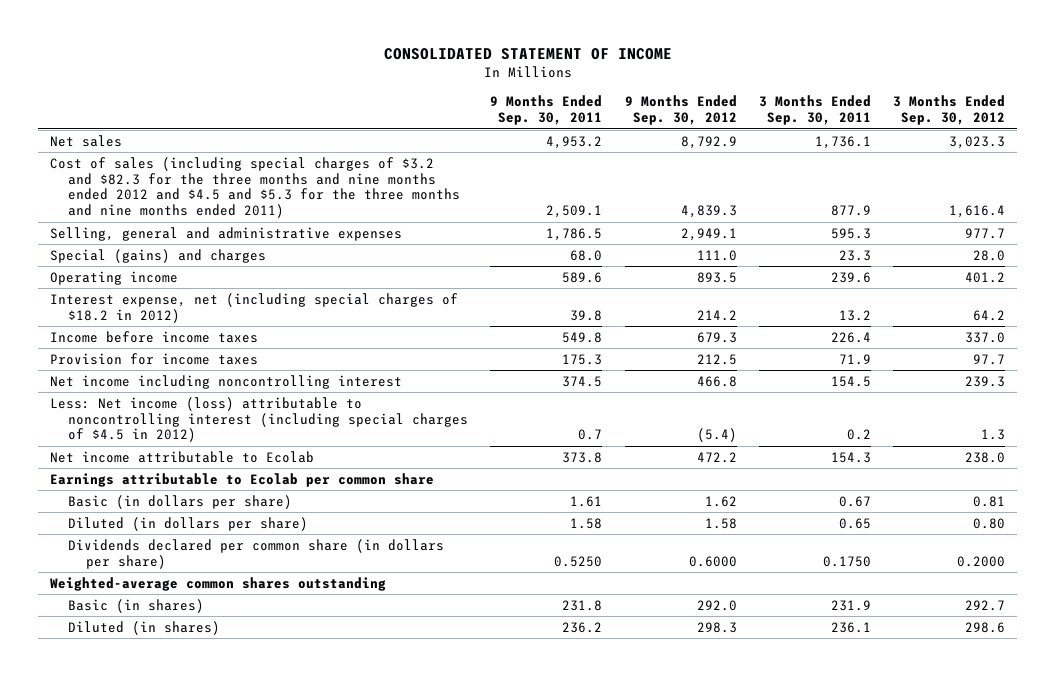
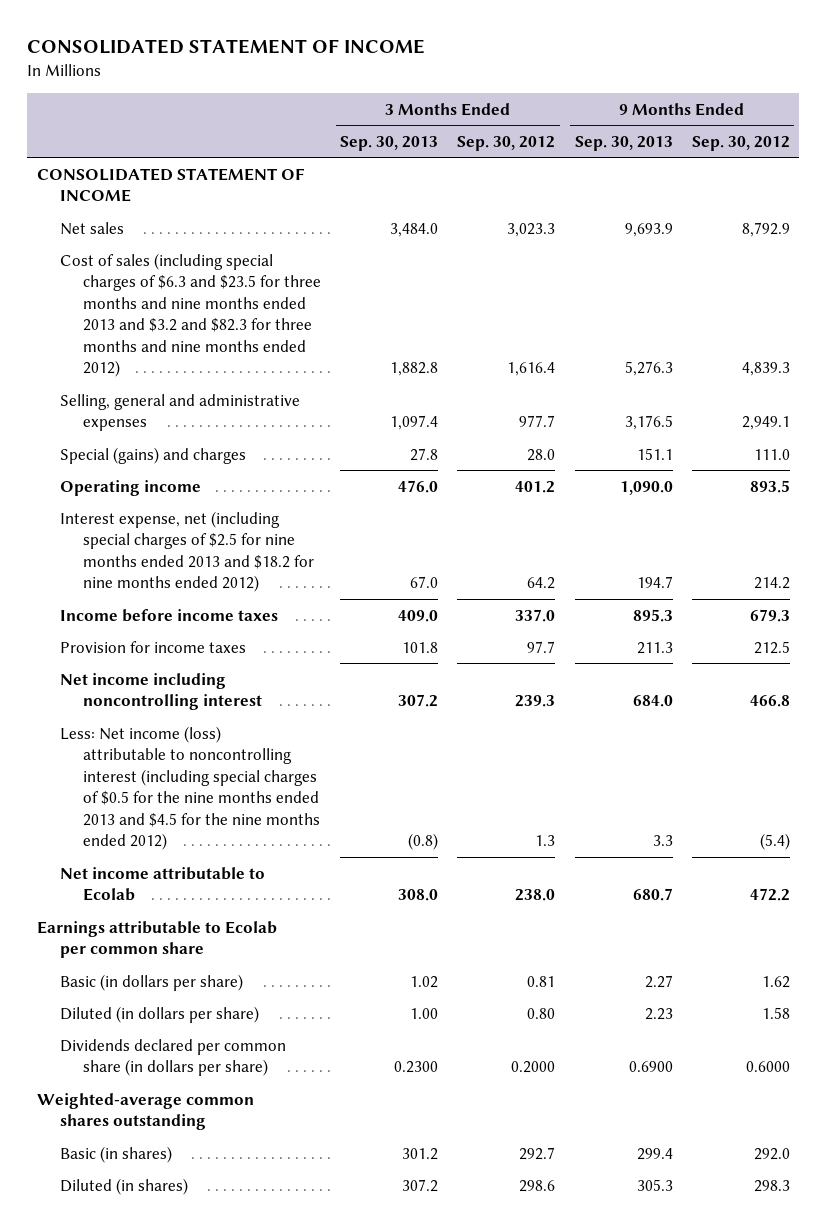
[490,95,603,126] 9 Months Ended Sep. 30, 2011 -> none
[759,95,872,126] 3 Months Ended Sep. 30, 2011 -> none
none -> [340,135,439,151] Sep. 30, 2013
none -> [574,135,673,151] Sep. 30, 2013
none -> [36,167,305,203] CONSOLIDATED STATEMENT OF INCOME
[49,156,460,219] Cost of sales (including special charges of $3.2 and $82.3 for the three months and nine months ended 2012 and $4.5 and $5.3 for the three months and nine months ended 2011) -> [60,252,322,378] Cost of sales (including special charges of $6.3 and $23.5 for three months and nine months ended 2013 and $3.2 and $82.3 for three months and nine months ended 2012)
[49,292,458,323] Interest expense, net (including special charges of $18.2 in 2012) -> [60,510,315,593] Interest expense, net (including special charges of $2.5 for nine months ended 2013 and $18.2 for nine months ended 2012)
[49,396,468,443] Less: Net income (loss) attributable to noncontrolling interest (including special charges of $4.5 in 2012) -> [60,725,321,851] Less: Net income (loss) attributable to noncontrolling interest (including special charges of $0.5 for the nine months ended 2013 and $4.5 for the nine months ended 2012)

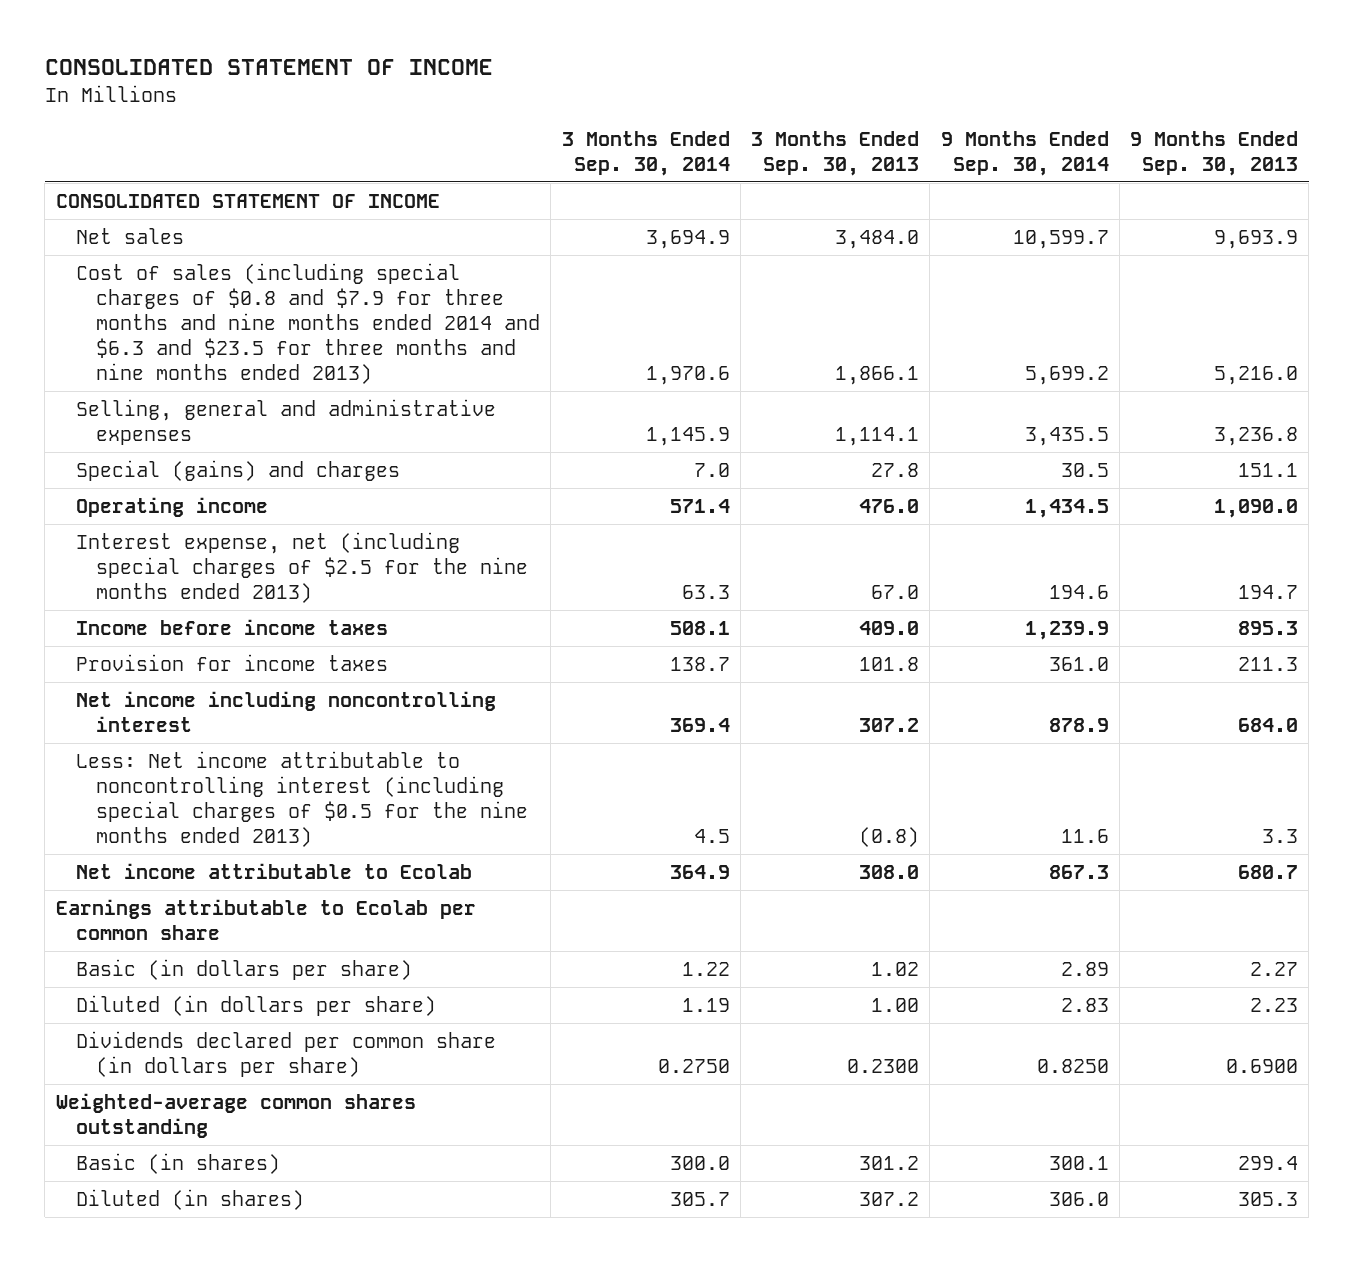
[457,135,556,151] Sep. 30, 2012 -> none
[691,135,790,151] Sep. 30, 2012 -> none
none -> [561,130,730,176] 3 Months Ended Sep. 30, 2014
none -> [940,130,1109,176] 9 Months Ended Sep. 30, 2014
[60,252,322,378] Cost of sales (including special charges of $6.3 and $23.5 for three months and nine months ended 2013 and $3.2 and $82.3 for three months and nine months ended 2012) -> [75,262,541,384] Cost of sales (including special charges of $0.8 and $7.9 for three months and nine months ended 2014 and $6.3 and $23.5 for three months and nine months ended 2013)
[390,362,439,377] 1,882.8 -> [835,365,920,385] 1,866.1
[624,361,673,377] 5,276.3 -> [1214,365,1299,385] 5,216.0
[390,415,439,431] 1,097.4 -> [835,426,920,446] 1,114.1
[624,415,673,431] 3,176.5 -> [1214,426,1299,446] 3,236.8
[60,510,315,593] Interest expense, net (including special charges of $2.5 for nine months ended 2013 and $18.2 for nine months ended 2012) -> [75,531,529,603] Interest expense, net (including special charges of $2.5 for the nine months ended 2013)
[60,725,321,851] Less: Net income (loss) attributable to noncontrolling interest (including special charges of $0.5 for the nine months ended 2013 and $4.5 for the nine months ended 2012) -> [75,750,529,847] Less: Net income attributable to noncontrolling interest (including special charges of $0.5 for the nine months ended 2013)

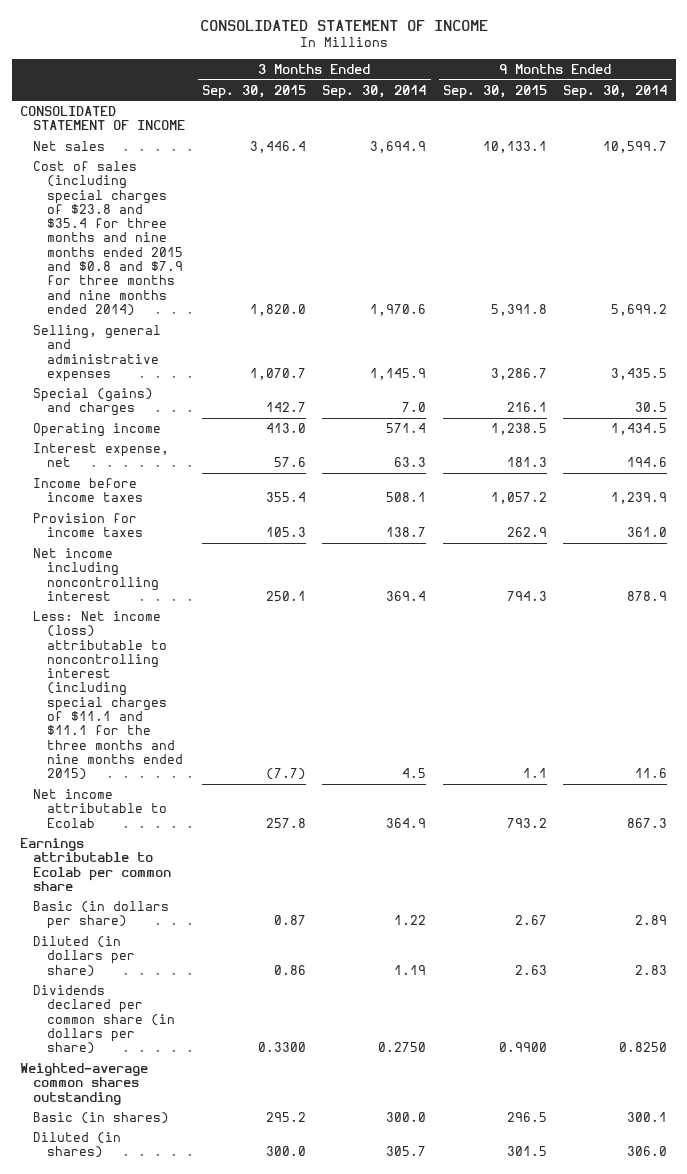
[751,130,920,176] 3 Months Ended Sep. 30, 2013 -> none
[1130,130,1299,176] 9 Months Ended Sep. 30, 2013 -> none
none -> [201,84,306,99] Sep. 30, 2015
none -> [442,84,547,99] Sep. 30, 2015
[75,262,541,384] Cost of sales (including special charges of $0.8 and $7.9 for three months and nine months ended 2014 and $6.3 and $23.5 for three months and nine months ended 2013) -> [33,160,184,317] Cost of sales (including special charges of $23.8 and $35.4 for three months and nine months ended 2015 and $0.8 and $7.9 for three months and nine months ended 2014)
[75,531,529,603] Interest expense, net (including special charges of $2.5 for the nine months ended 2013) -> [33,442,170,468] Interest expense, net
[75,750,529,847] Less: Net income attributable to noncontrolling interest (including special charges of $0.5 for the nine months ended 2013) -> [33,610,184,781] Less: Net income (loss) attributable to noncontrolling interest (including special charges of $11.1 and $11.1 for the three months and nine months ended 2015)

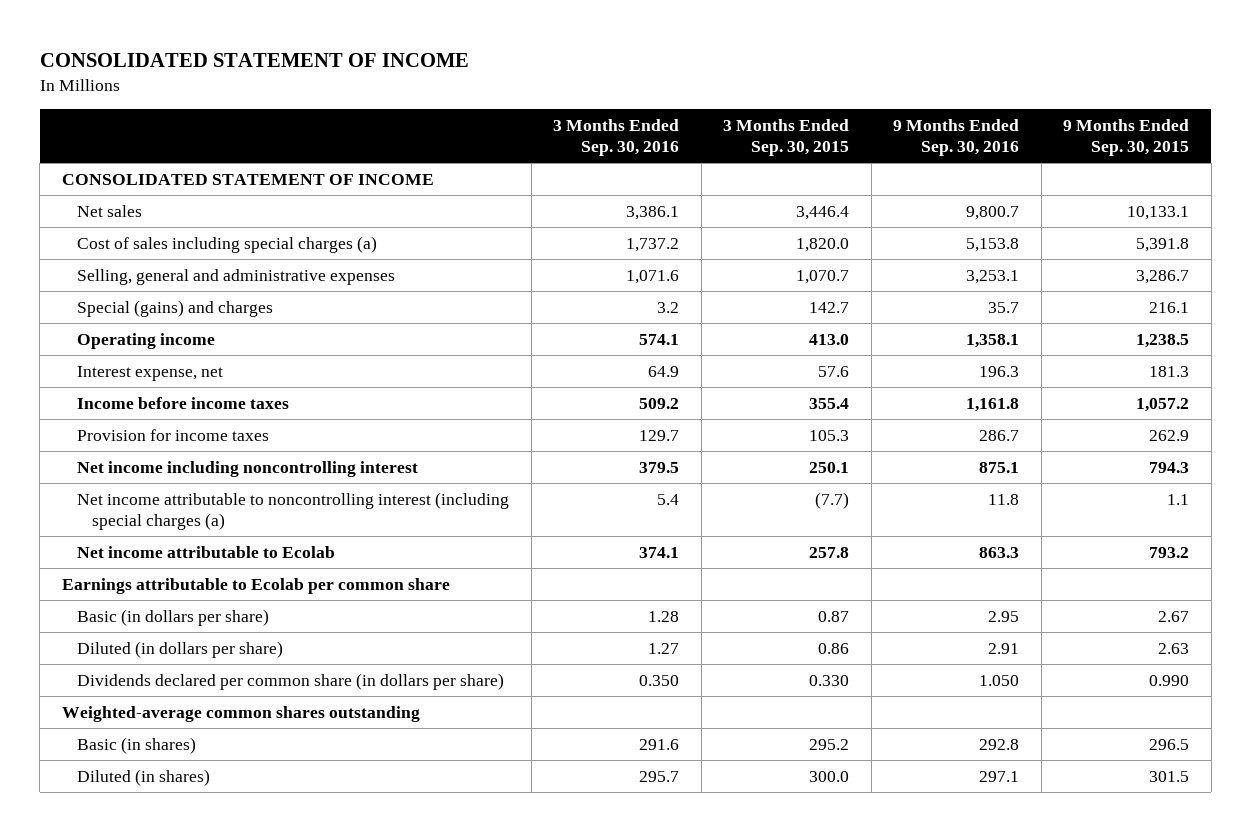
[322,84,427,99] Sep. 30, 2014 -> none
[563,84,668,99] Sep. 30, 2014 -> none
none -> [553,118,680,157] 3 Months Ended Sep. 30, 2016
none -> [893,118,1020,157] 9 Months Ended Sep. 30, 2016
[33,160,184,317] Cost of sales (including special charges of $23.8 and $35.4 for three months and nine months ended 2015 and $0.8 and $7.9 for three months and nine months ended 2014) -> [77,235,378,253] Cost of sales including special charges (a)
[33,610,184,781] Less: Net income (loss) attributable to noncontrolling interest (including special charges of $11.1 and $11.1 for the three months and nine months ended 2015) -> [77,491,510,531] Net income attributable to noncontrolling interest (including special charges (a)
[257,1042,306,1053] 0.3300 -> [809,674,850,686] 0.330
[498,1042,547,1053] 0.9900 -> [1149,674,1190,686] 0.990

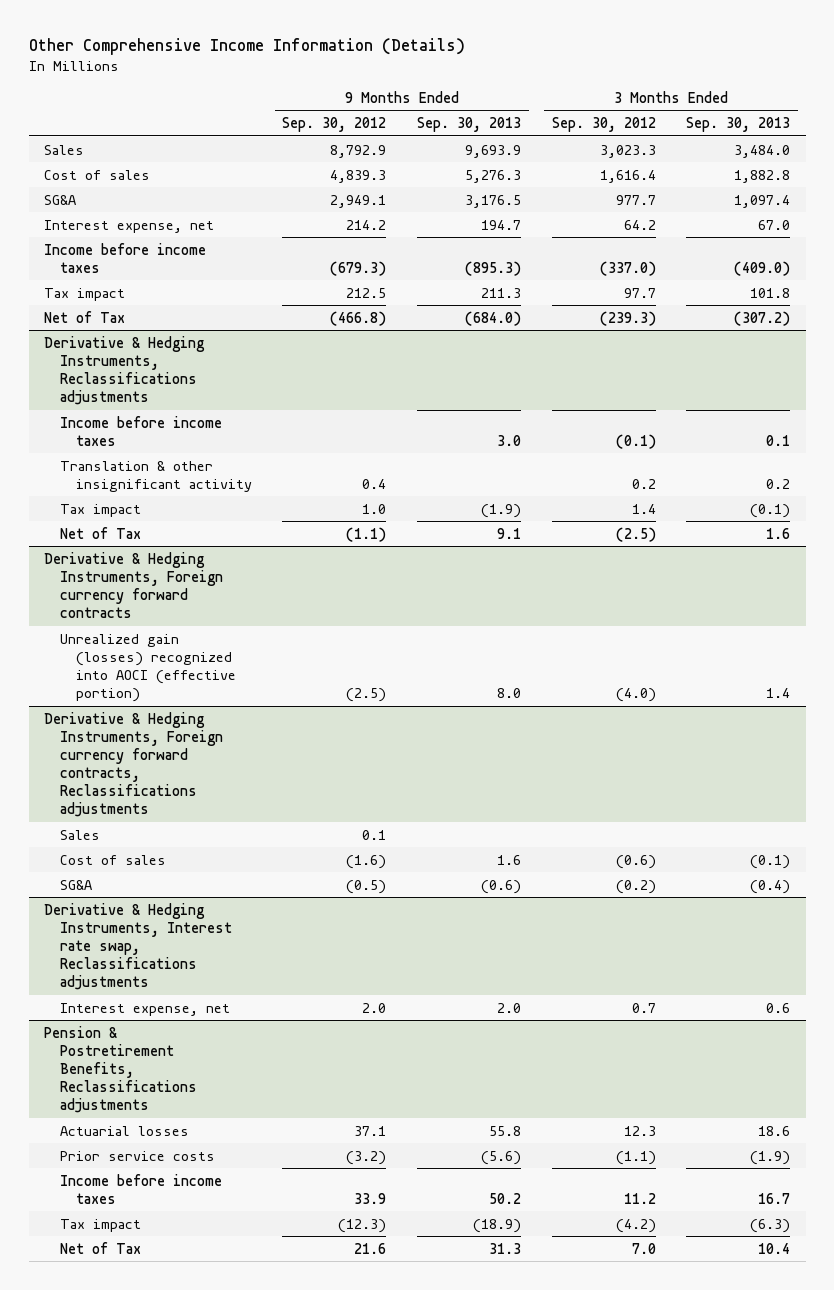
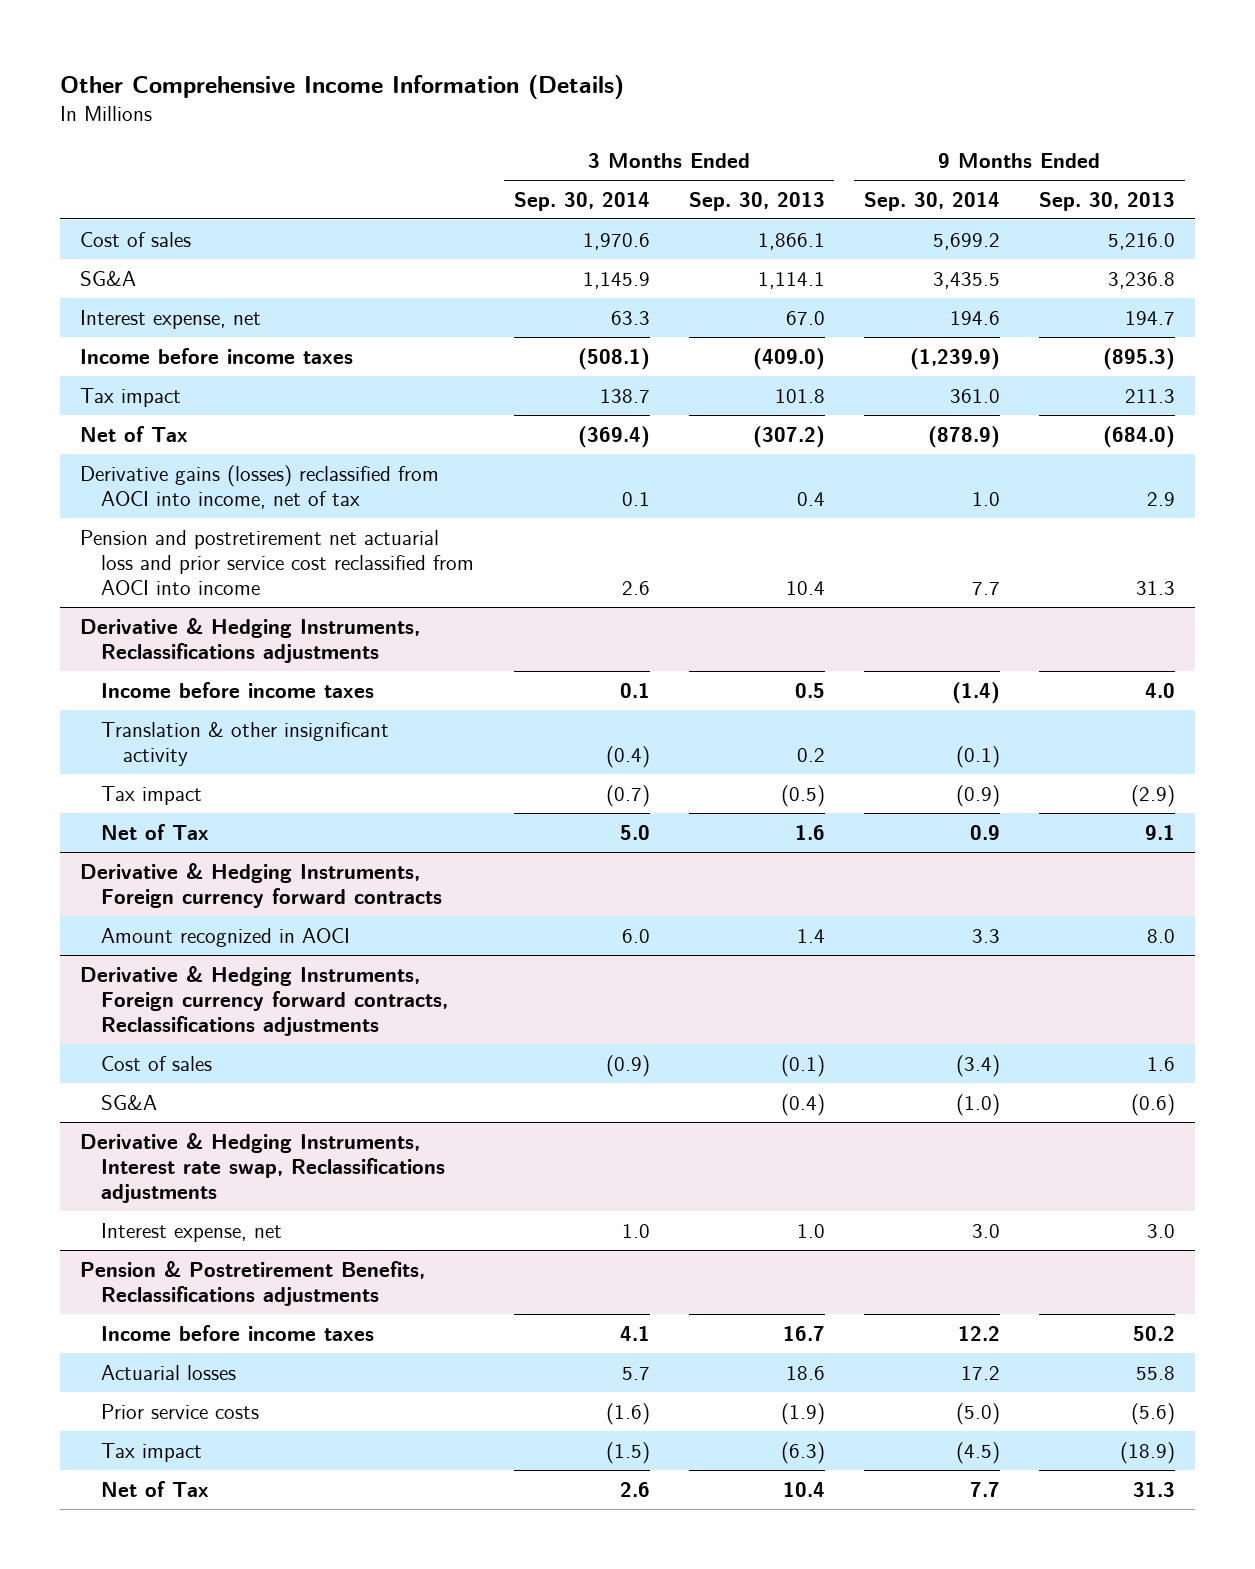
[282,117,387,133] Sep. 30, 2012 -> none
[551,117,656,133] Sep. 30, 2012 -> none
none -> [513,191,650,211] Sep. 30, 2014
none -> [863,191,1000,211] Sep. 30, 2014
[43,144,84,155] Sales -> none
[464,169,521,183] 5,276.3 -> [1107,232,1175,250] 5,216.0
[734,169,791,183] 1,882.8 -> [757,232,825,250] 1,866.1
[464,194,521,208] 3,176.5 -> [1107,271,1175,289] 3,236.8
[734,194,791,208] 1,097.4 -> [757,271,825,289] 1,114.1
none -> [79,464,439,509] Derivative gains (losses) reclassified from AOCI into income, net of tax
none -> [79,529,475,596] Pension and postretirement net actuarial loss and prior service cost reclassified from AOCI into income
[496,434,521,446] 3.0 -> [1144,682,1175,698] 4.0
[766,434,791,446] 0.1 -> [794,682,825,698] 0.5
[480,503,521,518] (1.9) -> [1130,784,1175,807] (2.9)
[750,503,791,518] (0.1) -> [780,784,825,807] (0.5)
[59,633,236,702] Unrealized gain (losses) recognized into AOCI (effective portion) -> [101,927,351,947] Amount recognized in AOCI
[59,829,100,840] Sales -> none
[496,1002,521,1013] 2.0 -> [1146,1223,1175,1238] 3.0
[766,1002,791,1013] 0.6 -> [796,1223,825,1238] 1.0
[59,1173,222,1204] Income before income taxes -> [101,1324,375,1341] Income before income taxes

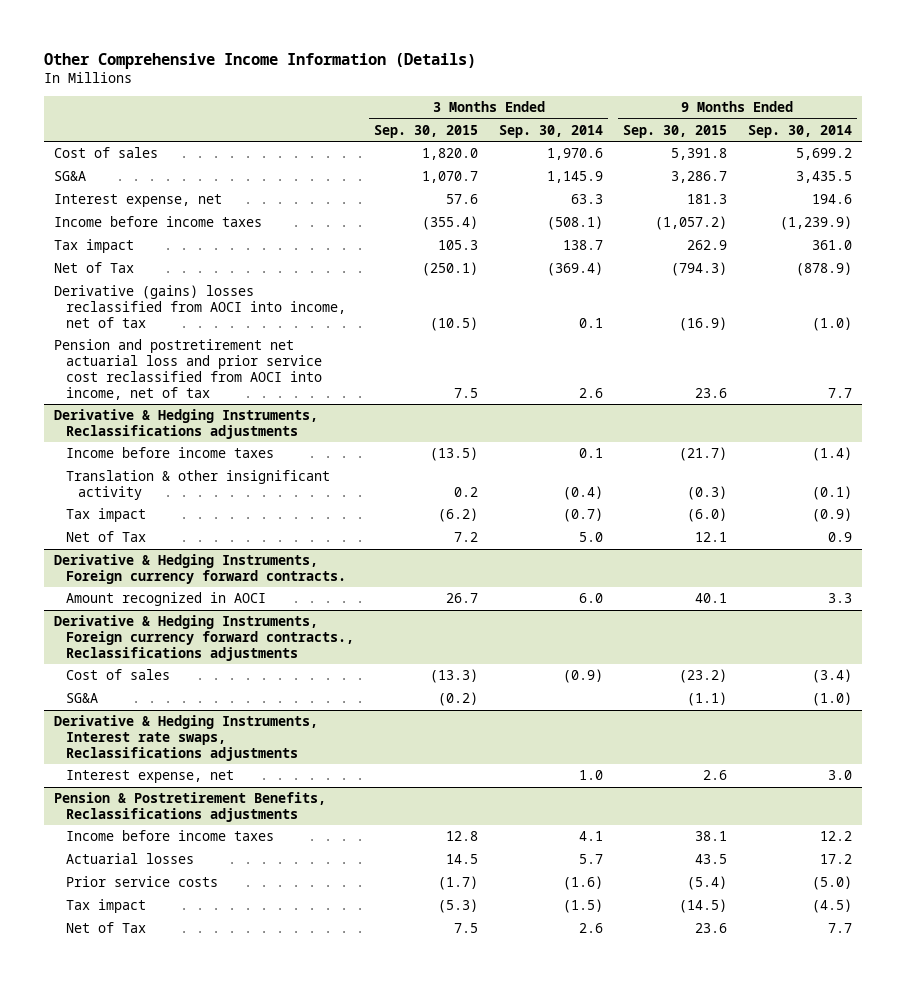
[688,191,825,211] Sep. 30, 2013 -> none
[1038,191,1175,211] Sep. 30, 2013 -> none
none -> [374,124,479,138] Sep. 30, 2015
none -> [623,124,728,138] Sep. 30, 2015
[79,464,439,509] Derivative gains (losses) reclassified from AOCI into income, net of tax -> [54,285,346,328] Derivative (gains) losses reclassified from AOCI into income, net of tax
[971,491,1000,506] 1.0 -> [811,316,852,331] (1.0)
[79,529,475,596] Pension and postretirement net actuarial loss and prior service cost reclassified from AOCI into income -> [54,339,322,400] Pension and postretirement net actuarial loss and prior service cost reclassified from AOCI into income, net of tax
[79,862,443,908] Derivative & Hedging Instruments, Foreign currency forward contracts -> [54,554,346,584] Derivative & Hedging Instruments, Foreign currency forward contracts.
[79,965,449,1037] Derivative & Hedging Instruments, Foreign currency forward contracts, Reclassifications adjustments -> [54,615,354,661] Derivative & Hedging Instruments, Foreign currency forward contracts., Reclassifications adjustments
[79,1132,446,1204] Derivative & Hedging Instruments, Interest rate swap, Reclassifications adjustments -> [54,715,319,761] Derivative & Hedging Instruments, Interest rate swaps, Reclassifications adjustments

